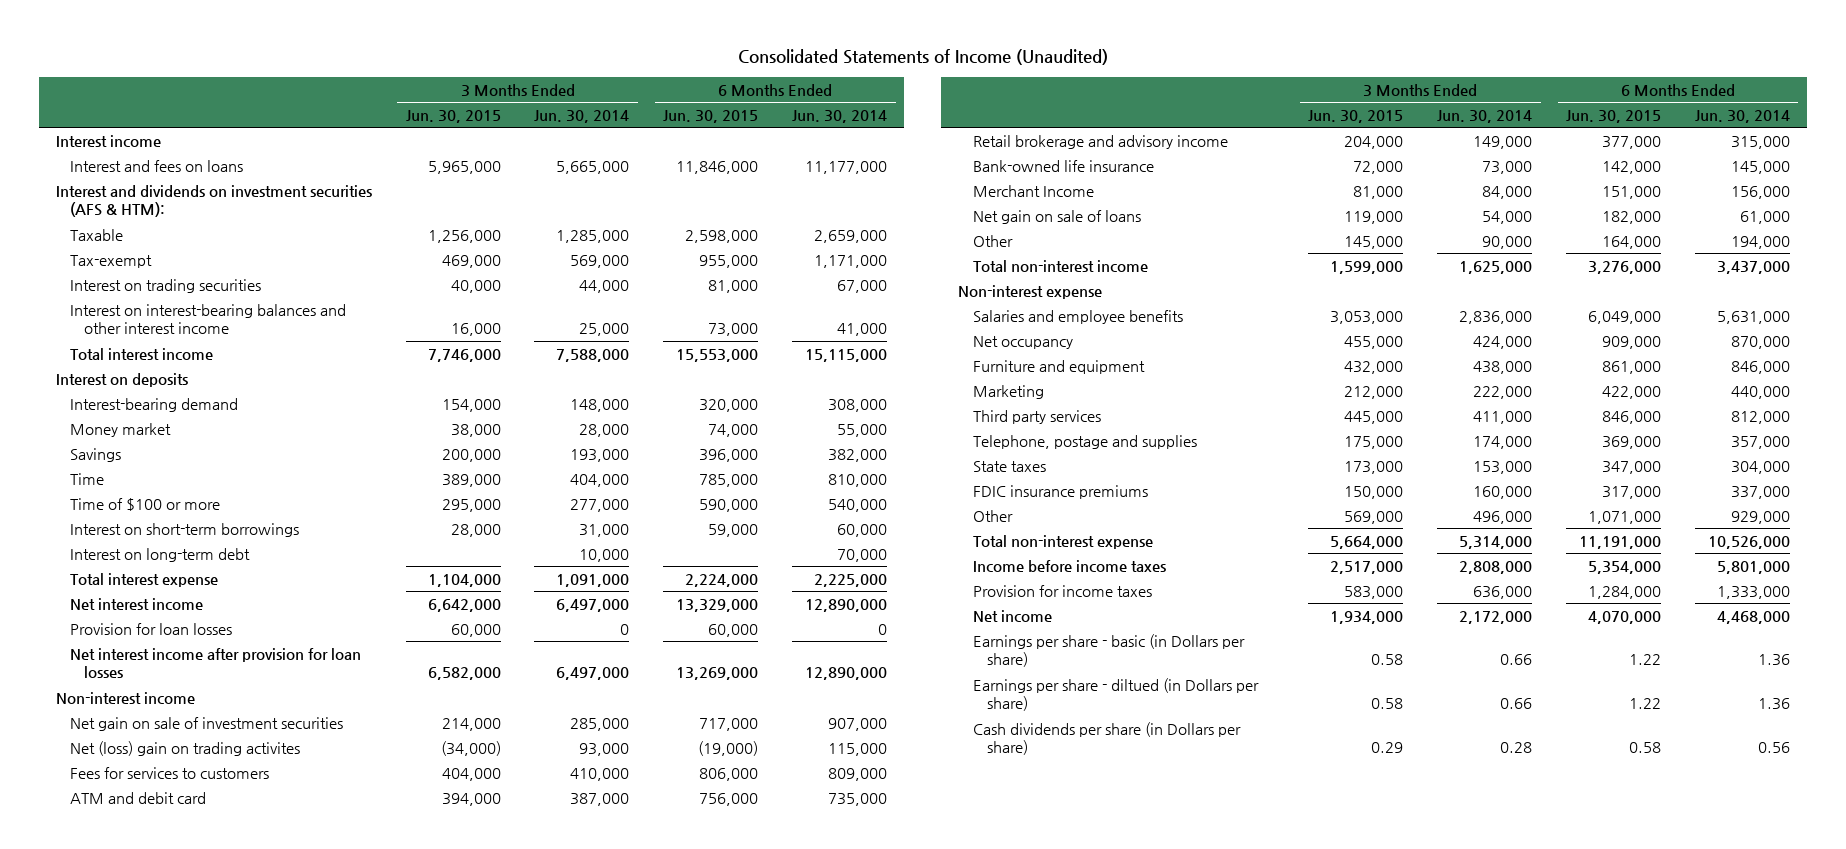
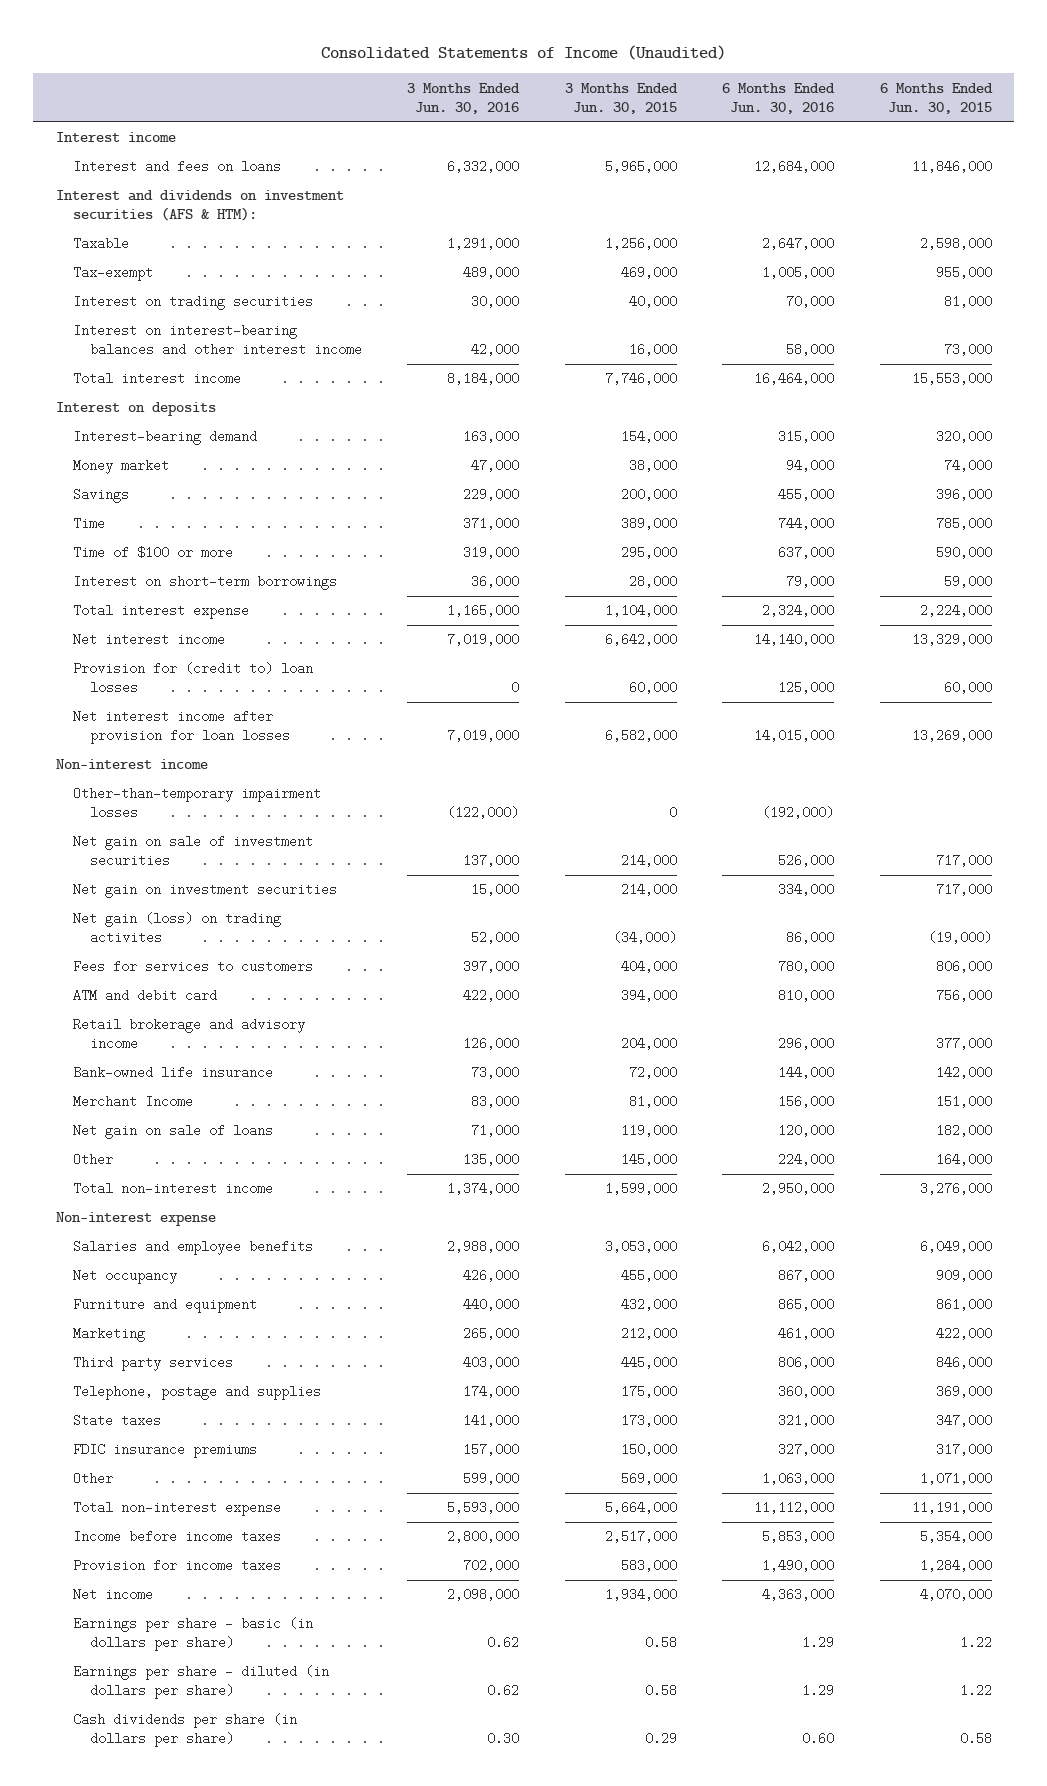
[534,109,630,123] Jun. 30, 2014 -> none
[792,109,888,123] Jun. 30, 2014 -> none
none -> [407,82,521,114] 3 Months Ended Jun. 30, 2016
none -> [722,82,836,114] 6 Months Ended Jun. 30, 2016
[69,547,250,562] Interest on long-term debt -> none
[69,622,232,635] Provision for loan losses -> [72,662,313,695] Provision for (credit to) loan losses
none -> [72,787,321,820] Other-than-temporary impairment losses
none -> [72,883,337,899] Net gain on investment securities
[69,740,300,756] Net (loss) gain on trading activites -> [72,912,281,945] Net gain (loss) on trading activites
[972,633,1245,668] Earnings per share - basic (in Dollars per share) -> [72,1617,313,1652] Earnings per share - basic (in dollars per share)
[972,677,1259,712] Earnings per share - diltued (in Dollars per share) -> [72,1665,329,1700] Earnings per share - diluted (in dollars per share)
[972,721,1241,756] Cash dividends per share (in Dollars per share) -> [72,1713,297,1748] Cash dividends per share (in dollars per share)

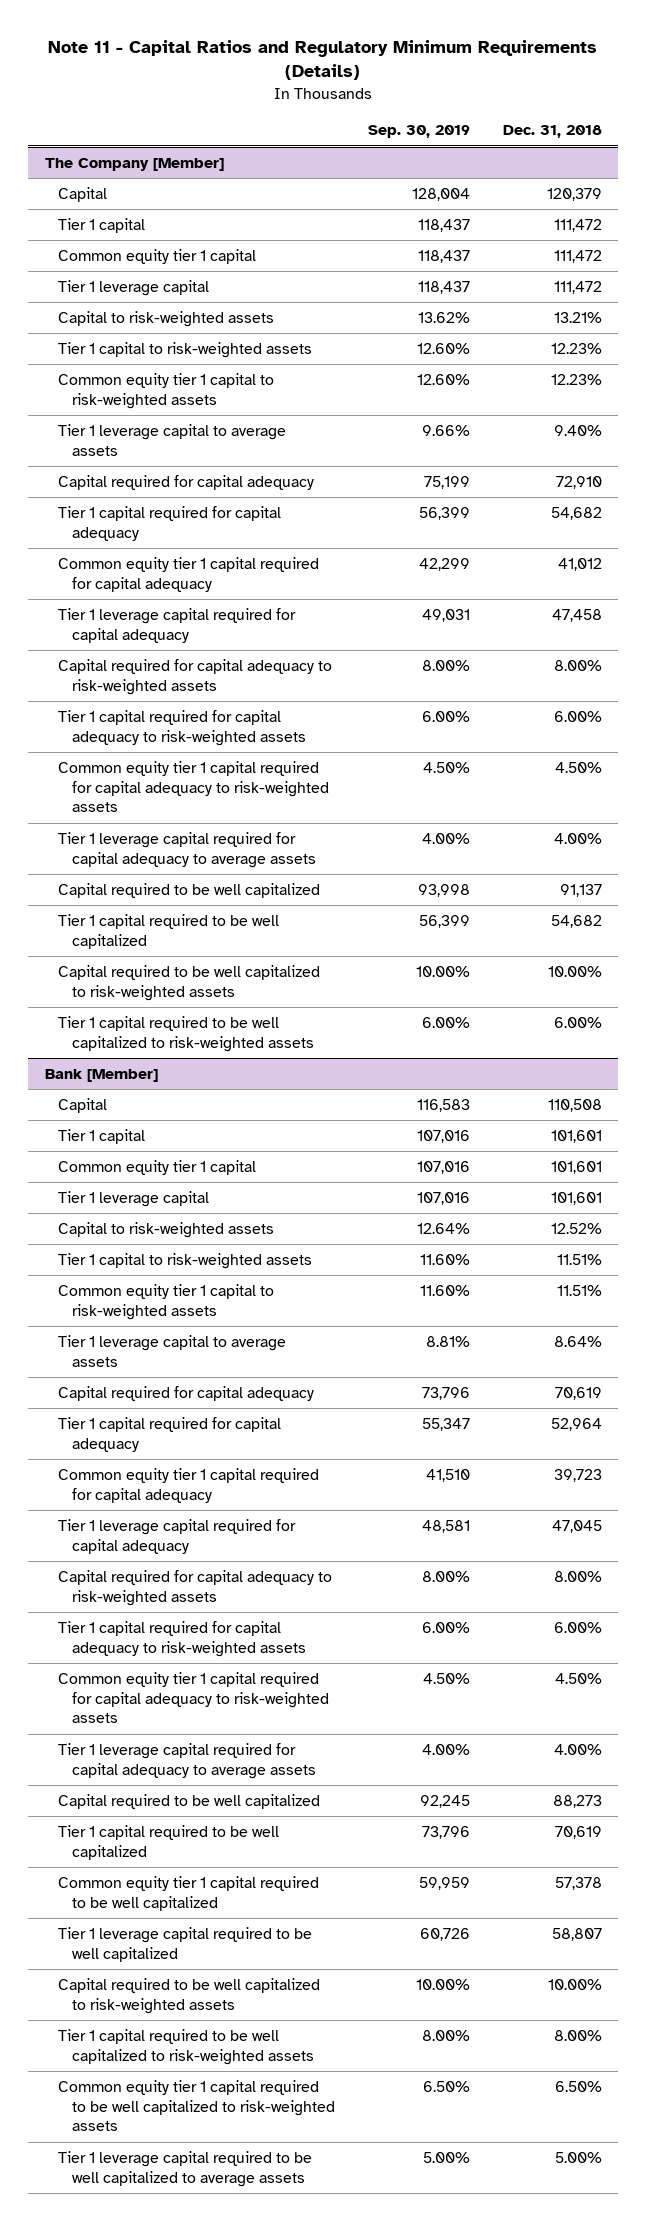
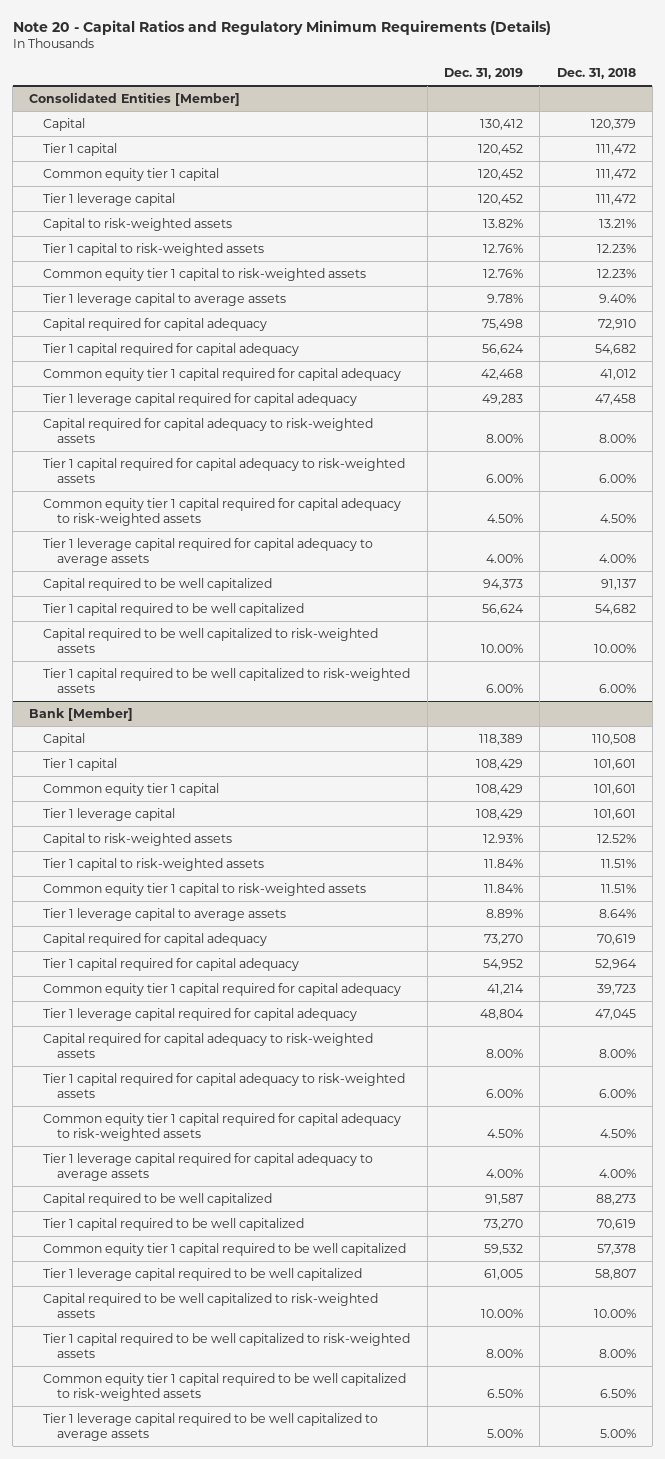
[48,39,598,81] Note 11 - Capital Ratios and Regulatory Minimum Requirements (Details) -> [12,19,551,35] Note 20 - Capital Ratios and Regulatory Minimum Requirements (Details)
[367,125,470,139] Sep. 30, 2019 -> none
none -> [443,68,523,80] Dec. 31, 2019
[44,158,224,172] The Company [Member] -> [29,91,241,106] Consolidated Entities [Member]

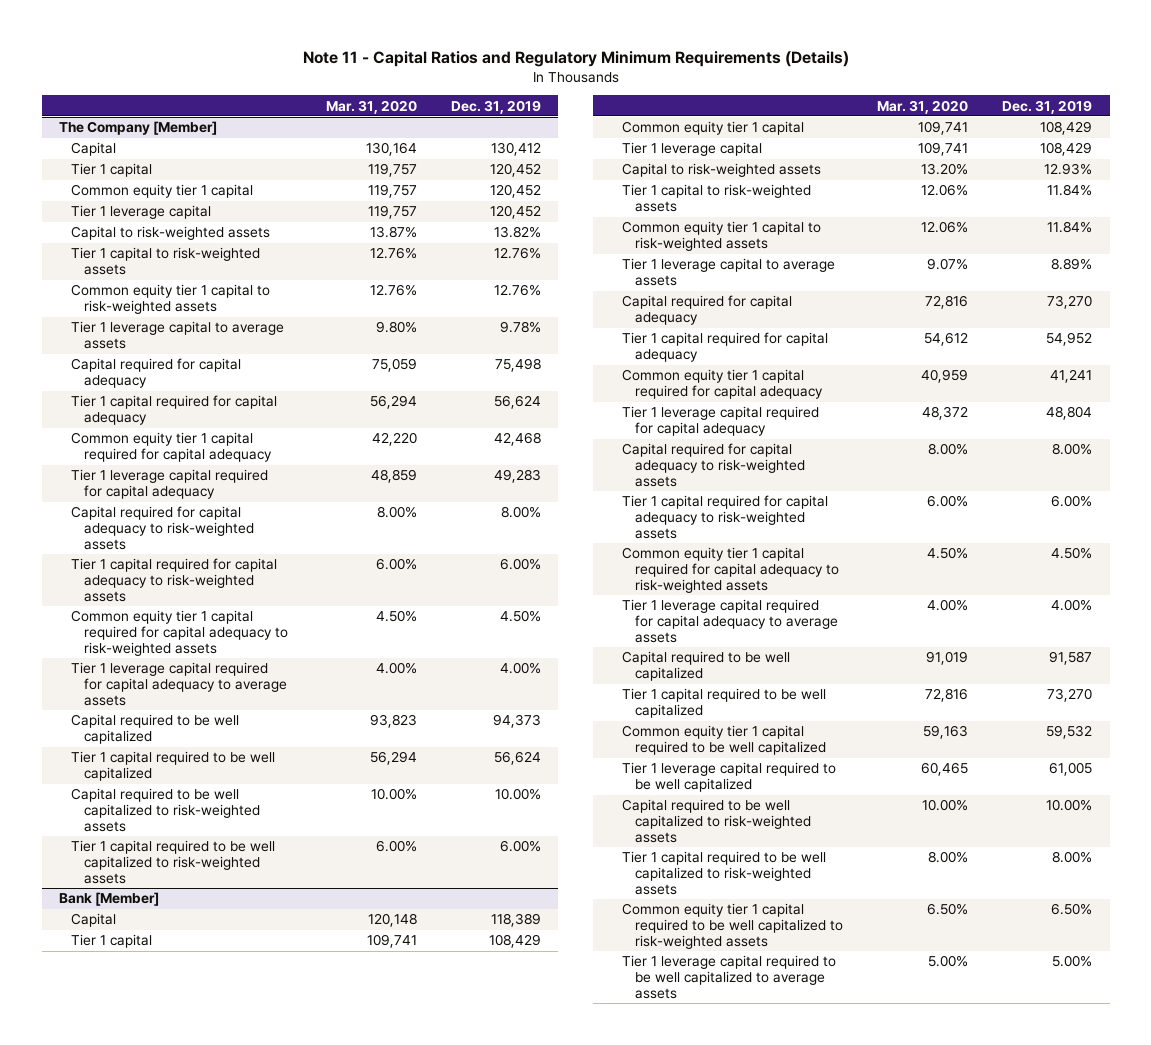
[12,19,551,35] Note 20 - Capital Ratios and Regulatory Minimum Requirements (Details) -> [302,50,849,67] Note 11 - Capital Ratios and Regulatory Minimum Requirements (Details)
[556,68,636,80] Dec. 31, 2018 -> none
none -> [325,99,417,114] Mar. 31, 2020
[29,91,241,106] Consolidated Entities [Member] -> [58,121,217,136] The Company [Member]
[486,983,524,995] 41,214 -> [1050,369,1093,384] 41,241

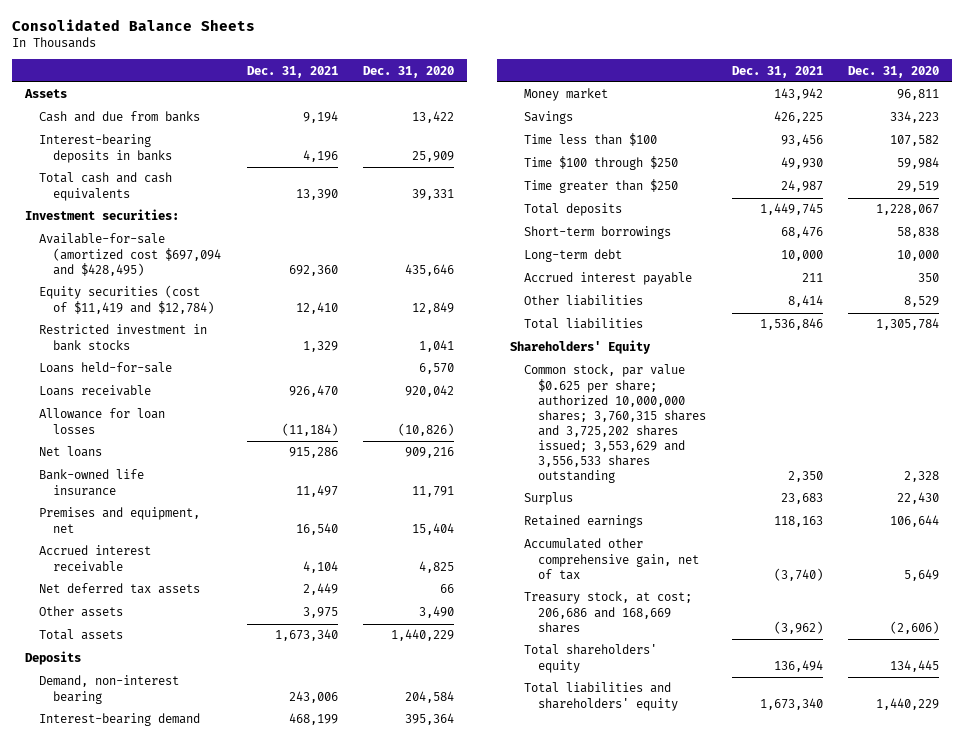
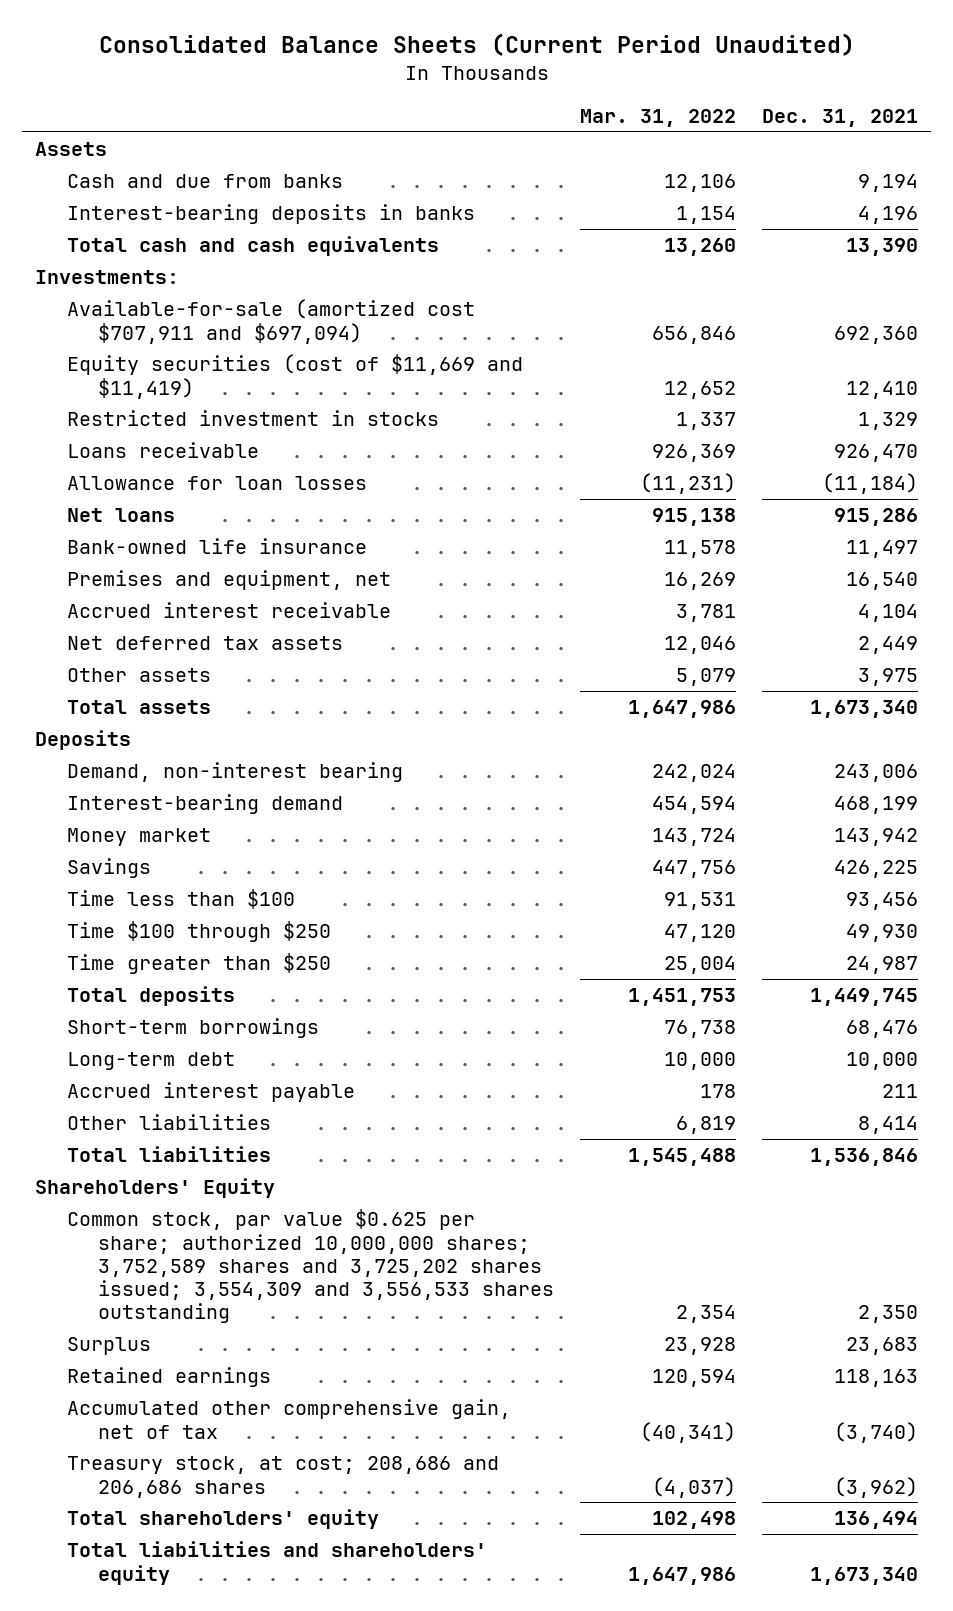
[12,18,256,31] Consolidated Balance Sheets -> [98,33,855,57] Consolidated Balance Sheets (Current Period Unaudited)
[363,65,455,78] Dec. 31, 2020 -> none
none -> [580,108,737,127] Mar. 31, 2022
[38,362,172,374] Loans held-for-sale -> none
[24,209,179,221] Investment securities: -> [35,270,180,285] Investments:
[38,233,221,276] Available-for-sale (amortized cost $697,094 and $428,495) -> [66,299,475,344] Available-for-sale (amortized cost $707,911 and $697,094)
[38,285,214,314] Equity securities (cost of $11,419 and $12,784) -> [66,354,523,399] Equity securities (cost of $11,669 and $11,419)
[38,324,207,351] Restricted investment in bank stocks -> [66,410,439,427] Restricted investment in stocks
[524,364,707,483] Common stock, par value $0.625 per share; authorized 10,000,000 shares; 3,760,315 shares and 3,725,202 shares issued; 3,553,629 and 3,556,533 shares outstanding -> [66,1209,555,1324] Common stock, par value $0.625 per share; authorized 10,000,000 shares; 3,752,589 shares and 3,725,202 shares issued; 3,554,309 and 3,556,533 shares outstanding
[524,591,693,633] Treasury stock, at cost; 206,686 and 168,669 shares -> [66,1456,499,1498] Treasury stock, at cost; 208,686 and 206,686 shares

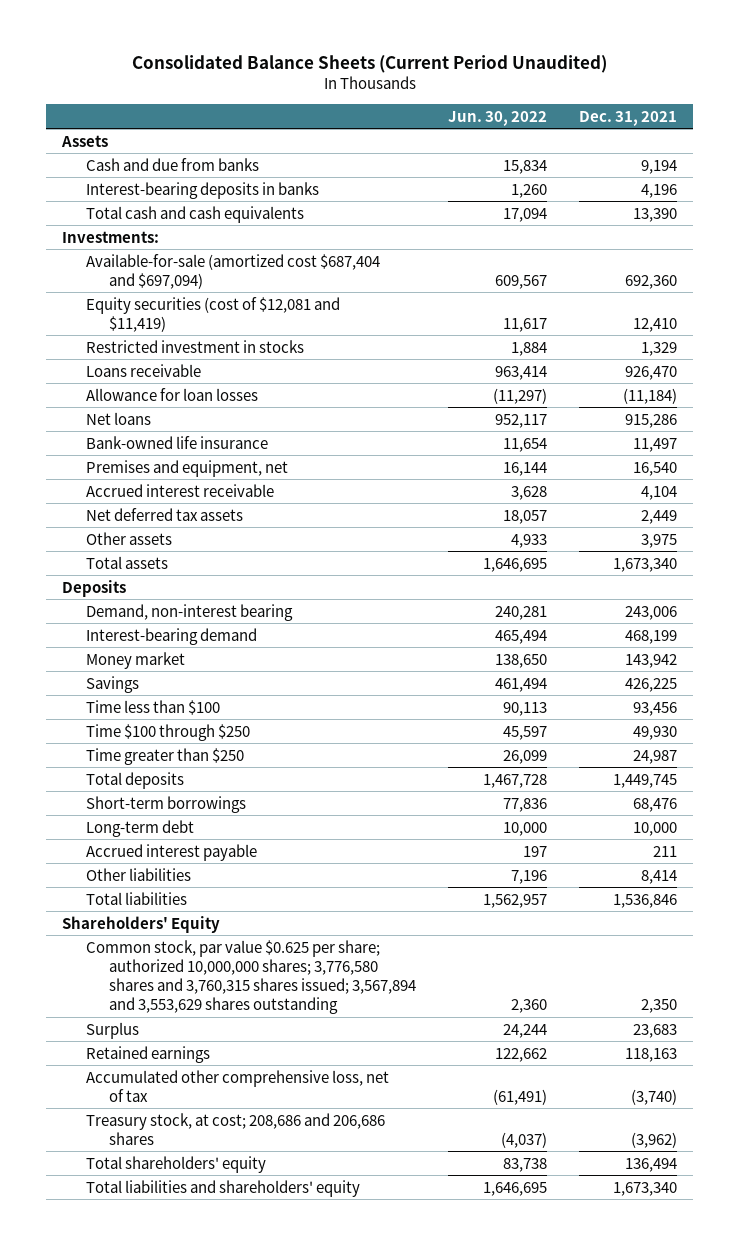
[580,108,737,127] Mar. 31, 2022 -> none
none -> [448,110,548,126] Jun. 30, 2022
[66,299,475,344] Available-for-sale (amortized cost $707,911 and $697,094) -> [85,253,380,289] Available-for-sale (amortized cost $687,404 and $697,094)
[66,354,523,399] Equity securities (cost of $11,669 and $11,419) -> [85,296,340,332] Equity securities (cost of $12,081 and $11,419)
[66,1209,555,1324] Common stock, par value $0.625 per share; authorized 10,000,000 shares; 3,752,589 shares and 3,725,202 shares issued; 3,554,309 and 3,556,533 shares outstanding -> [85,939,417,1014] Common stock, par value $0.625 per share; authorized 10,000,000 shares; 3,776,580 shares and 3,760,315 shares issued; 3,567,894 and 3,553,629 shares outstanding
[66,1399,511,1439] Accumulated other comprehensive gain, net of tax -> [85,1069,389,1102] Accumulated other comprehensive loss, net of tax

